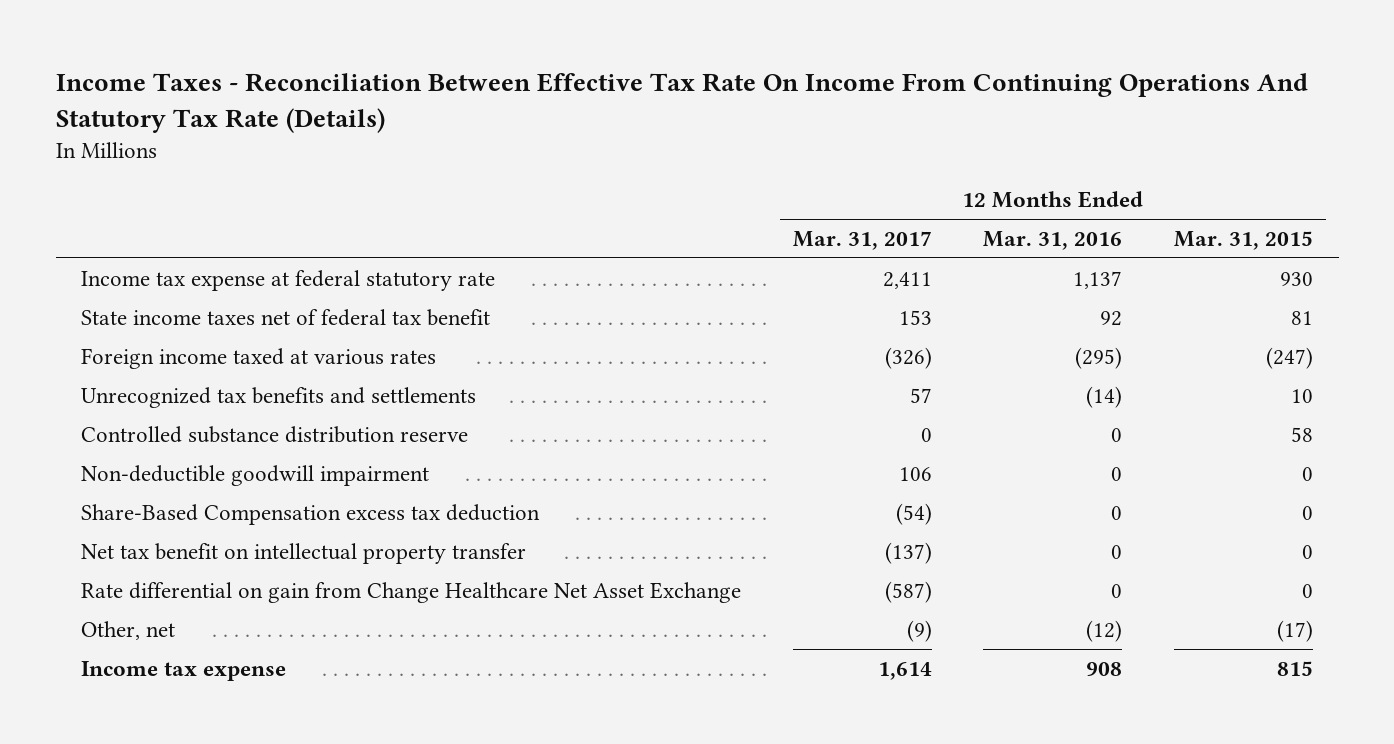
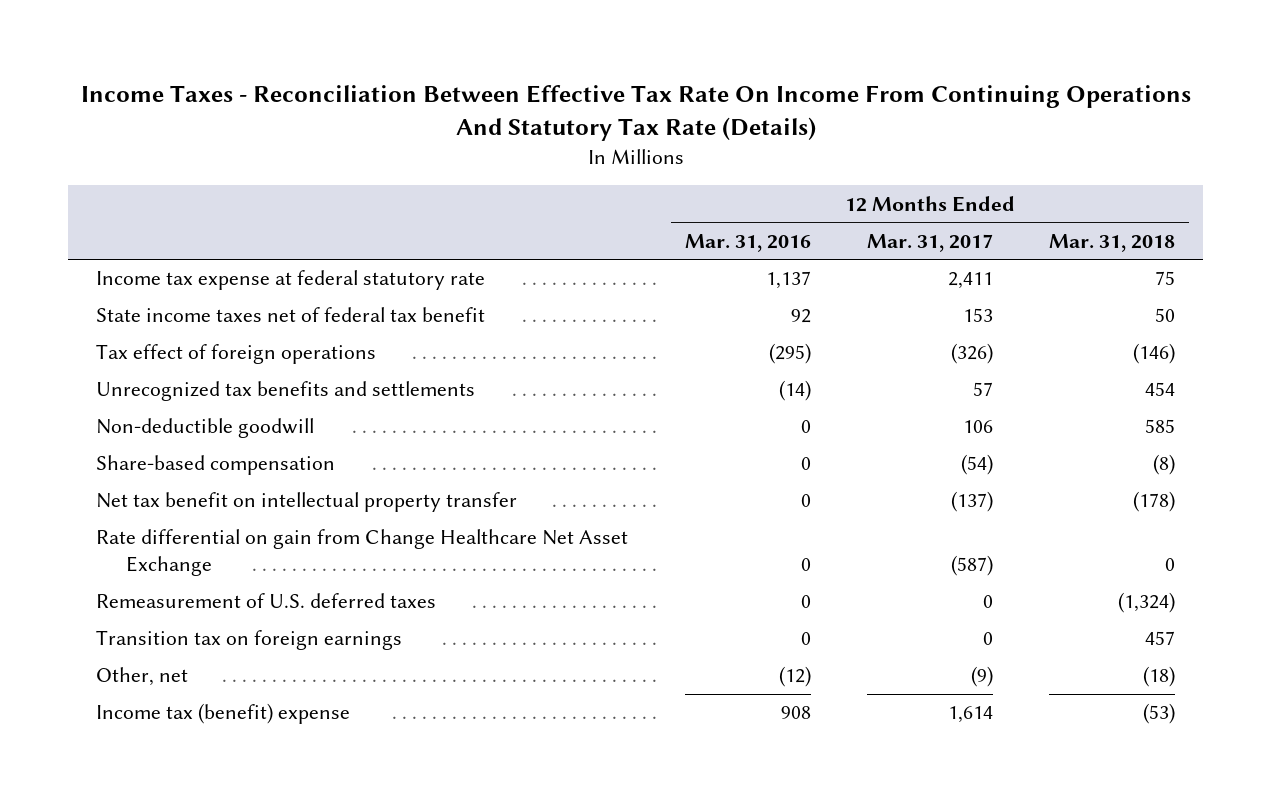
[1173,231,1313,251] Mar. 31, 2015 -> none
none -> [1049,233,1176,252] Mar. 31, 2018
[81,347,437,369] Foreign income taxed at various rates -> [96,344,377,365] Tax effect of foreign operations
[81,425,469,443] Controlled substance distribution reserve -> none
[81,464,430,486] Non-deductible goodwill impairment -> [96,418,315,439] Non-deductible goodwill
[81,503,541,525] Share-Based Compensation excess tax deduction -> [96,455,336,476] Share-based compensation
none -> [96,593,437,609] Remeasurement of U.S. deferred taxes
none -> [96,630,403,651] Transition tax on foreign earnings
[81,660,287,681] Income tax expense -> [96,703,351,725] Income tax (benefit) expense

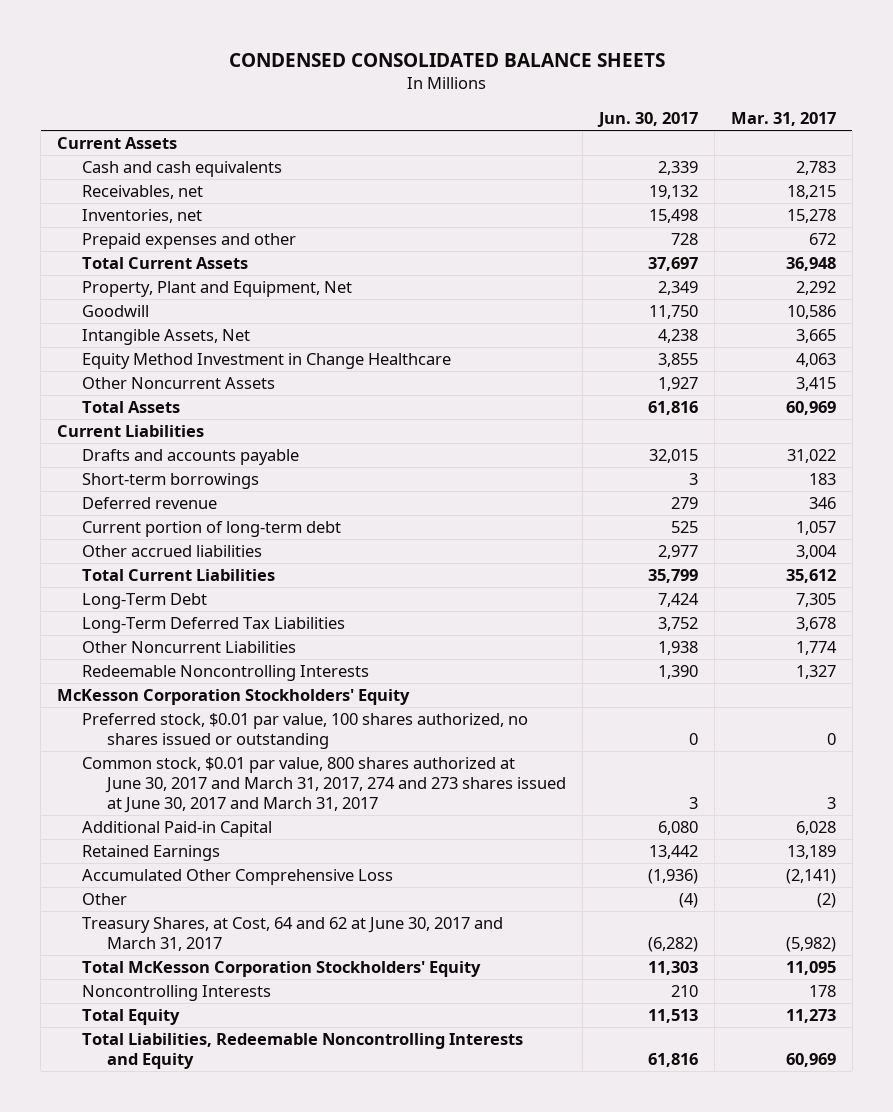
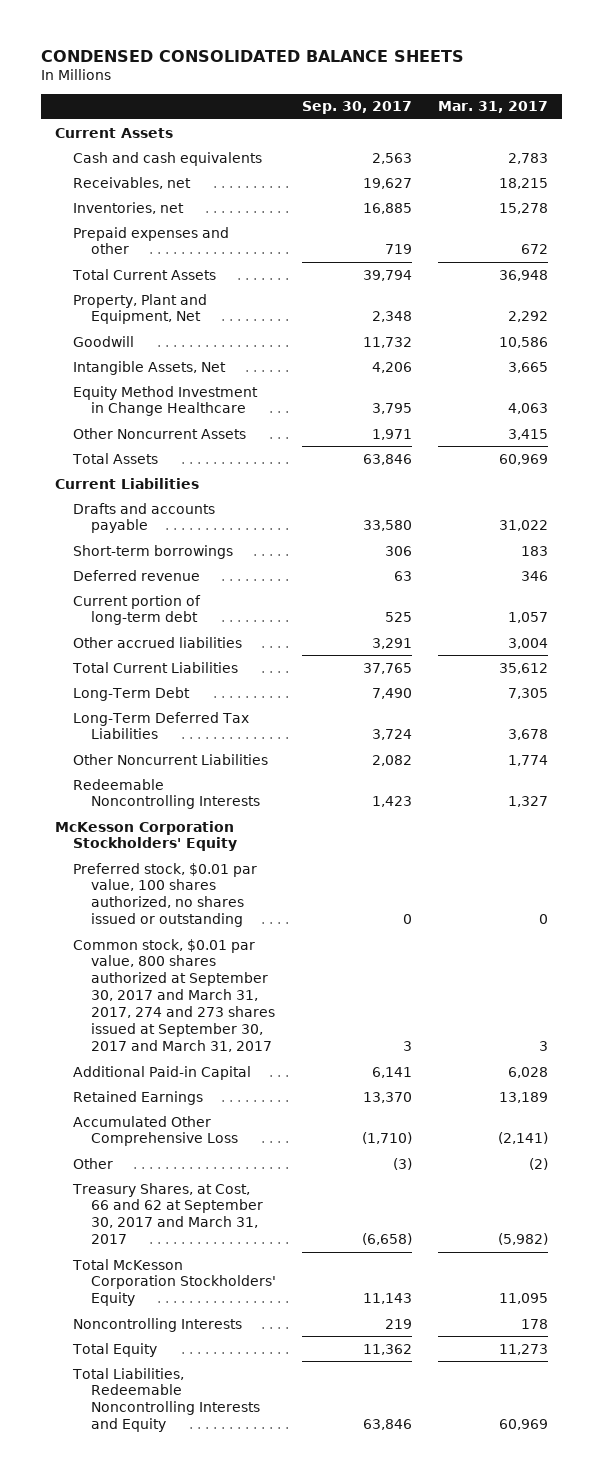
[596,112,698,128] Jun. 30, 2017 -> none
none -> [302,101,413,115] Sep. 30, 2017
[82,757,566,814] Common stock, $0.01 par value, 800 shares authorized at June 30, 2017 and March 31, 2017, 274 and 273 shares issued at June 30, 2017 and March 31, 2017 -> [72,938,275,1052] Common stock, $0.01 par value, 800 shares authorized at September 30, 2017 and March 31, 2017, 274 and 273 shares issued at September 30, 2017 and March 31, 2017
[82,917,504,952] Treasury Shares, at Cost, 64 and 62 at June 30, 2017 and March 31, 2017 -> [71,1182,263,1245] Treasury Shares, at Cost, 66 and 62 at September 30, 2017 and March 31, 2017

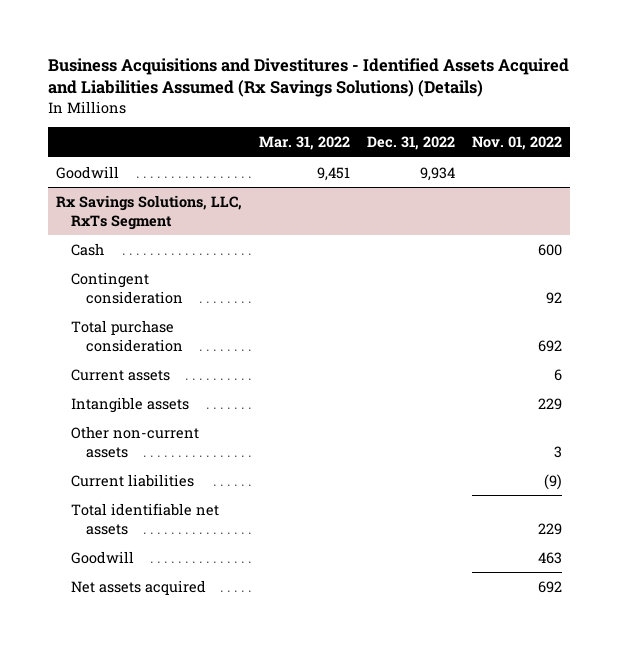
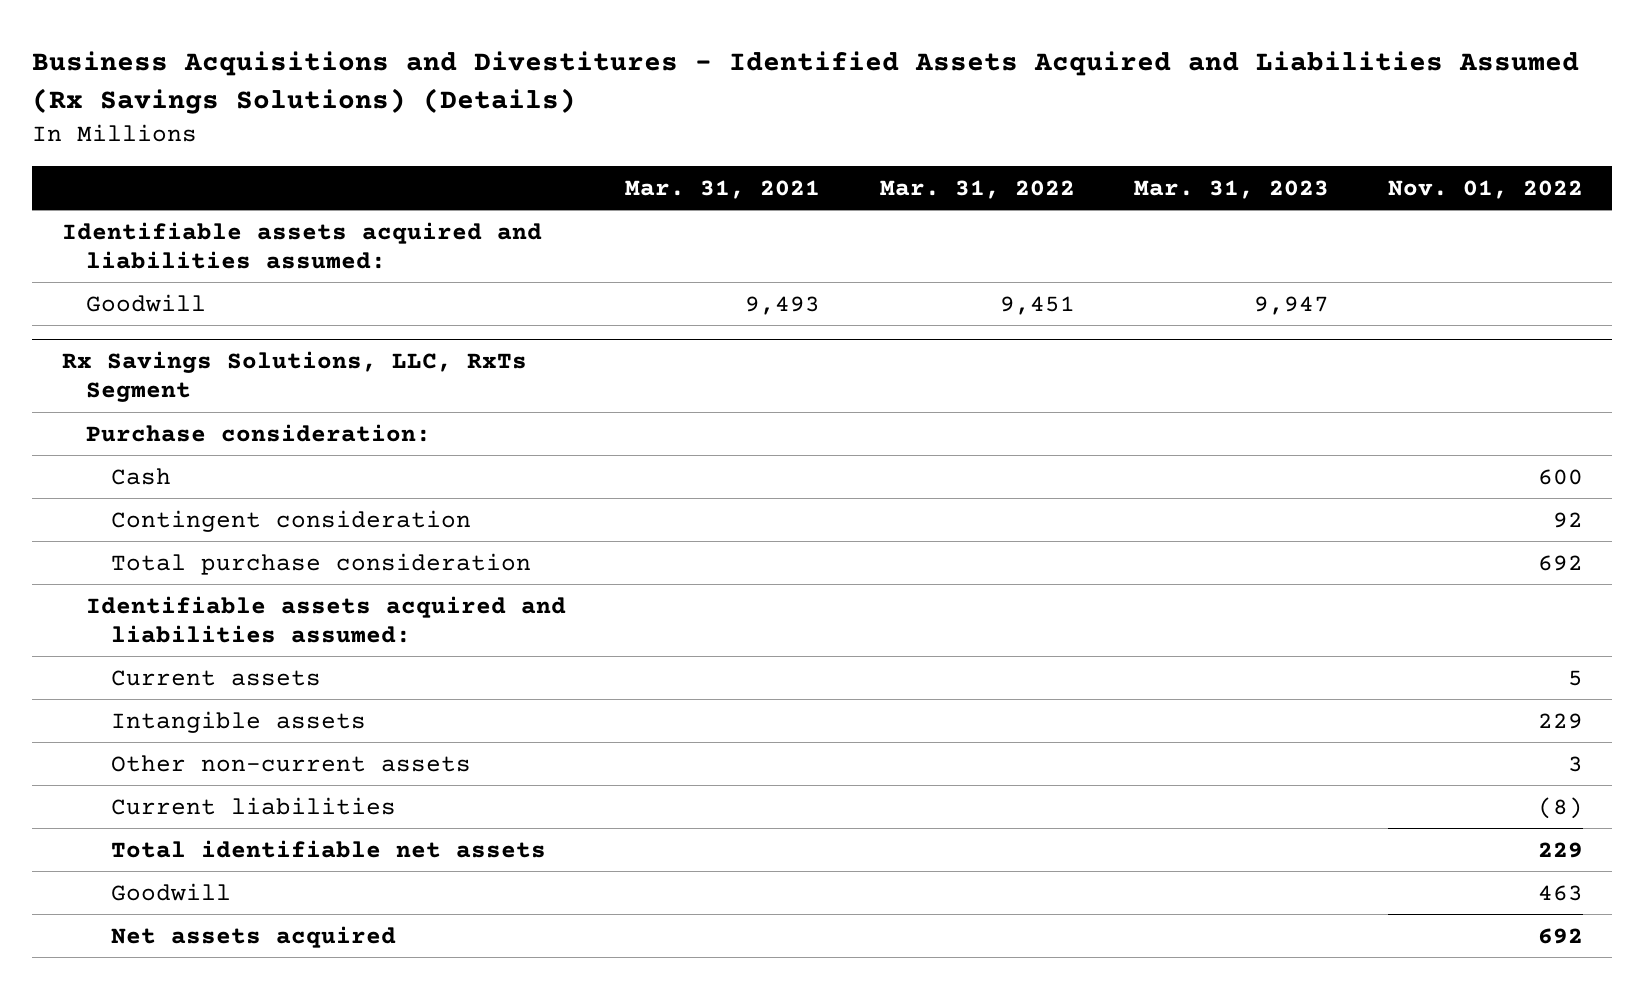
[367,136,456,151] Dec. 31, 2022 -> none
none -> [625,179,821,199] Mar. 31, 2021
none -> [1133,179,1329,199] Mar. 31, 2023
none -> [61,221,542,269] Identifiable assets acquired and liabilities assumed:
none -> [86,423,432,442] Purchase consideration:
none -> [86,595,567,643] Identifiable assets acquired and liabilities assumed:
[553,368,562,381] 6 -> [1567,669,1583,686] 5
[543,473,562,490] (9) -> [1537,796,1583,819] (8)

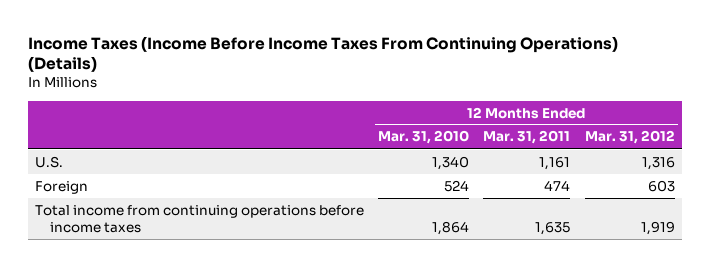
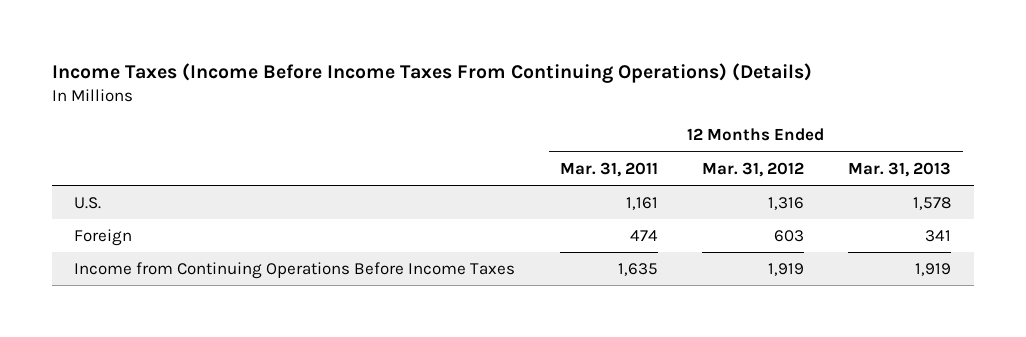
[378,130,470,145] Mar. 31, 2010 -> none
none -> [848,161,952,177] Mar. 31, 2013
[35,204,365,233] Total income from continuing operations before income taxes -> [74,262,516,280] Income from Continuing Operations Before Income Taxes

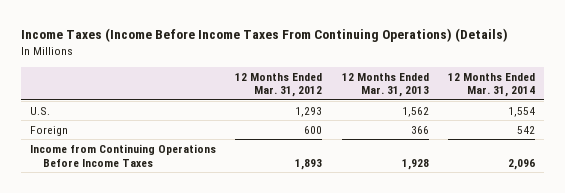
[559,161,658,177] Mar. 31, 2011 -> none
none -> [447,72,535,98] 12 Months Ended Mar. 31, 2014
[768,197,805,211] 1,316 -> [295,106,323,117] 1,293
[913,197,952,211] 1,578 -> [401,106,429,117] 1,562
[774,230,805,243] 603 -> [304,125,323,134] 600
[925,230,952,243] 341 -> [410,125,429,134] 366
[768,263,805,277] 1,919 -> [295,158,323,170] 1,893
[915,263,952,277] 1,919 -> [401,158,429,170] 1,928

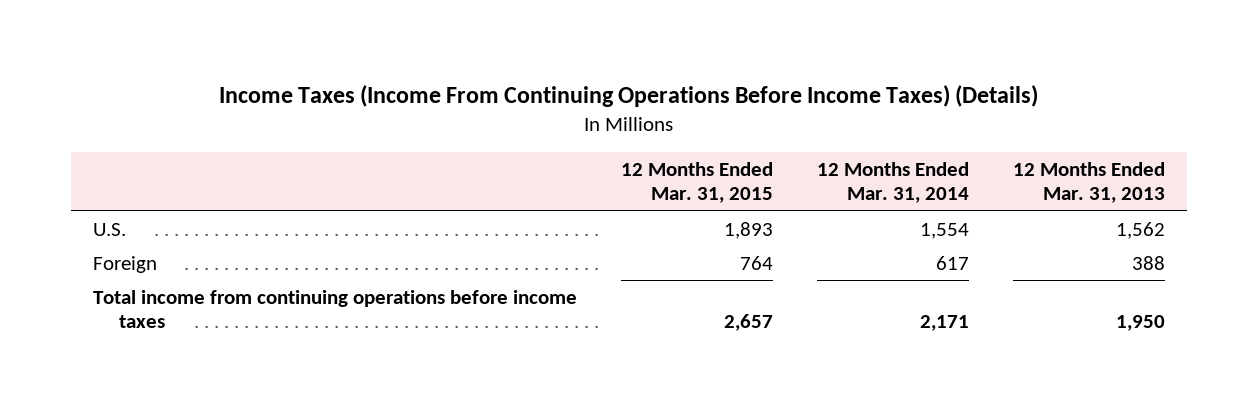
[20,28,508,43] Income Taxes (Income Before Income Taxes From Continuing Operations) (Details) -> [219,85,1039,108] Income Taxes (Income From Continuing Operations Before Income Taxes) (Details)
[235,72,323,98] 12 Months Ended Mar. 31, 2012 -> none
none -> [621,161,774,204] 12 Months Ended Mar. 31, 2015
[410,125,429,134] 366 -> [1132,255,1166,270] 388
[516,125,535,134] 542 -> [936,255,970,270] 617
[30,143,217,167] Income from Continuing Operations Before Income Taxes -> [93,289,578,329] Total income from continuing operations before income taxes
[401,158,429,170] 1,928 -> [1116,315,1166,332] 1,950
[507,158,535,170] 2,096 -> [920,315,970,332] 2,171

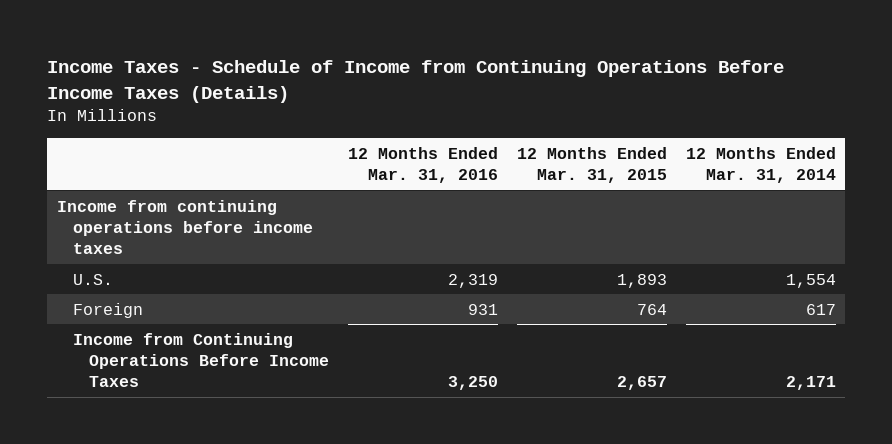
[219,85,1039,108] Income Taxes (Income From Continuing Operations Before Income Taxes) (Details) -> [47,60,785,103] Income Taxes - Schedule of Income from Continuing Operations Before Income Taxes (Details)
[1013,161,1166,204] 12 Months Ended Mar. 31, 2013 -> none
none -> [348,146,499,184] 12 Months Ended Mar. 31, 2016
none -> [56,199,313,255] Income from continuing operations before income taxes
[93,289,578,329] Total income from continuing operations before income taxes -> [72,332,330,388] Income from Continuing Operations Before Income Taxes

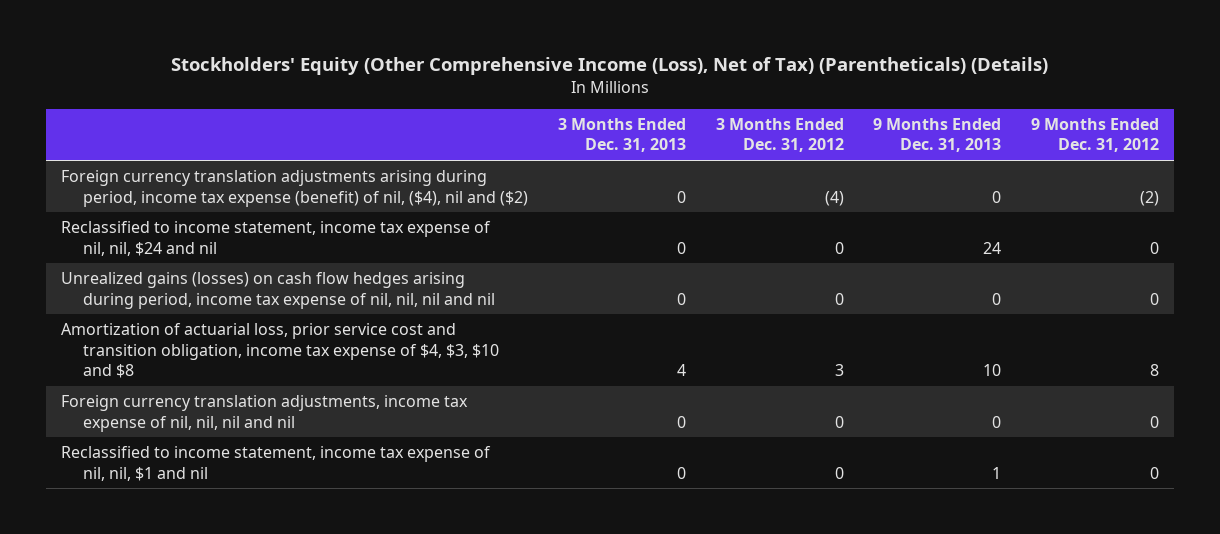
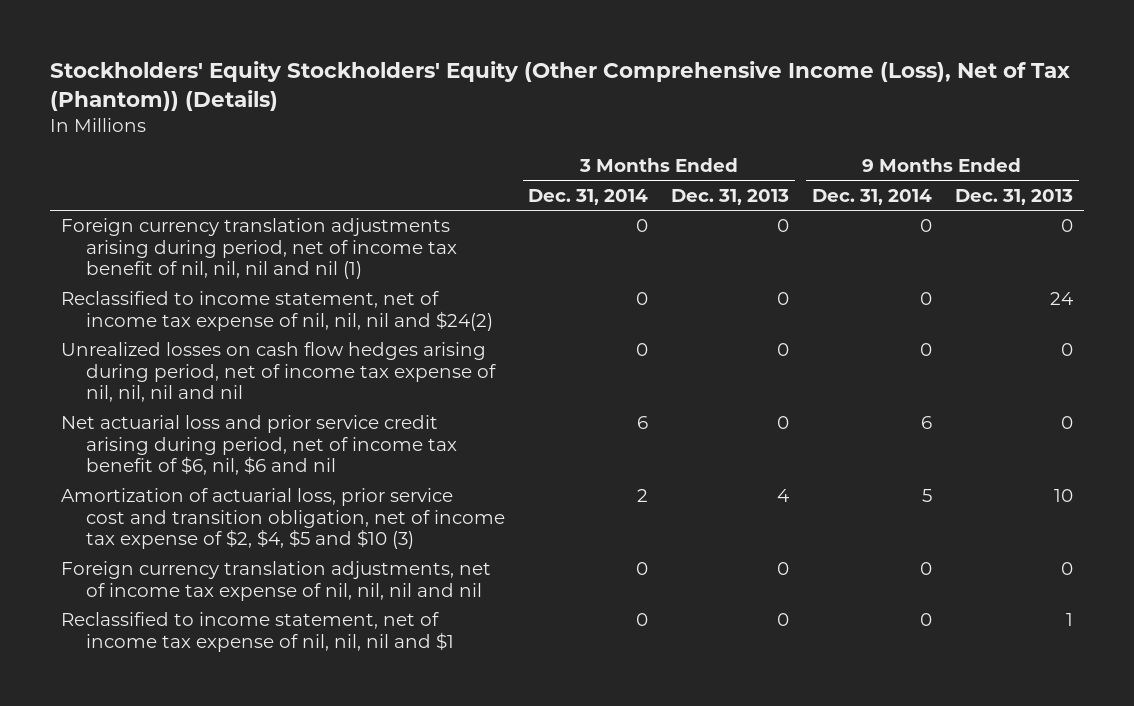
[170,56,1048,75] Stockholders' Equity (Other Comprehensive Income (Loss), Net of Tax) (Parentheticals) (Details) -> [49,61,1070,112] Stockholders' Equity Stockholders' Equity (Other Comprehensive Income (Loss), Net of Tax (Phantom)) (Details)
[715,117,844,153] 3 Months Ended Dec. 31, 2012 -> none
[1030,117,1159,153] 9 Months Ended Dec. 31, 2012 -> none
none -> [528,188,649,205] Dec. 31, 2014
none -> [812,188,933,205] Dec. 31, 2014
[60,170,529,207] Foreign currency translation adjustments arising during period, income tax expense (benefit) of nil, ($4), nil and ($2) -> [61,218,458,280] Foreign currency translation adjustments arising during period, net of income tax benefit of nil, nil, nil and nil (1)
[60,221,491,256] Reclassified to income statement, income tax expense of nil, nil, $24 and nil -> [61,291,494,331] Reclassified to income statement, net of income tax expense of nil, nil, nil and $24(2)
[60,272,496,309] Unrealized gains (losses) on cash flow hedges arising during period, income tax expense of nil, nil, nil and nil -> [61,342,497,403] Unrealized losses on cash flow hedges arising during period, net of income tax expense of nil, nil, nil and nil
none -> [61,415,458,476] Net actuarial loss and prior service credit arising during period, net of income tax benefit of $6, nil, $6 and nil
[60,323,500,379] Amortization of actuarial loss, prior service cost and transition obligation, income tax expense of $4, $3, $10 and $8 -> [61,488,506,550] Amortization of actuarial loss, prior service cost and transition obligation, net of income tax expense of $2, $4, $5 and $10 (3)
[60,395,468,432] Foreign currency translation adjustments, income tax expense of nil, nil, nil and nil -> [61,561,492,601] Foreign currency translation adjustments, net of income tax expense of nil, nil, nil and nil
[60,446,491,481] Reclassified to income statement, income tax expense of nil, nil, $1 and nil -> [61,612,455,652] Reclassified to income statement, net of income tax expense of nil, nil, nil and $1

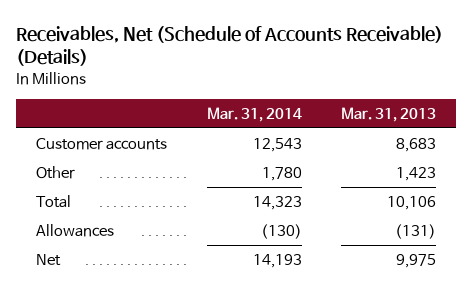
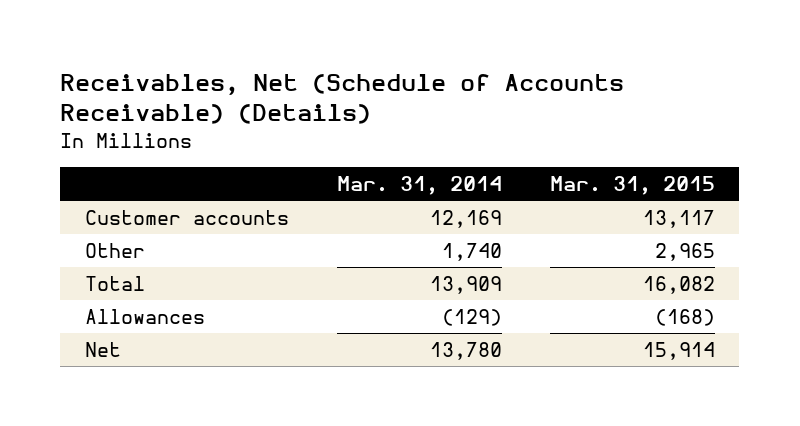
[341,106,437,122] Mar. 31, 2013 -> none
none -> [550,176,716,196] Mar. 31, 2015
[252,138,302,153] 12,543 -> [429,209,502,228] 12,169
[261,167,302,182] 1,780 -> [441,242,502,261] 1,740
[252,196,302,211] 14,323 -> [429,275,502,294] 13,909
[260,224,302,240] (130) -> [441,308,502,326] (129)
[252,254,302,269] 14,193 -> [429,341,502,360] 13,780

